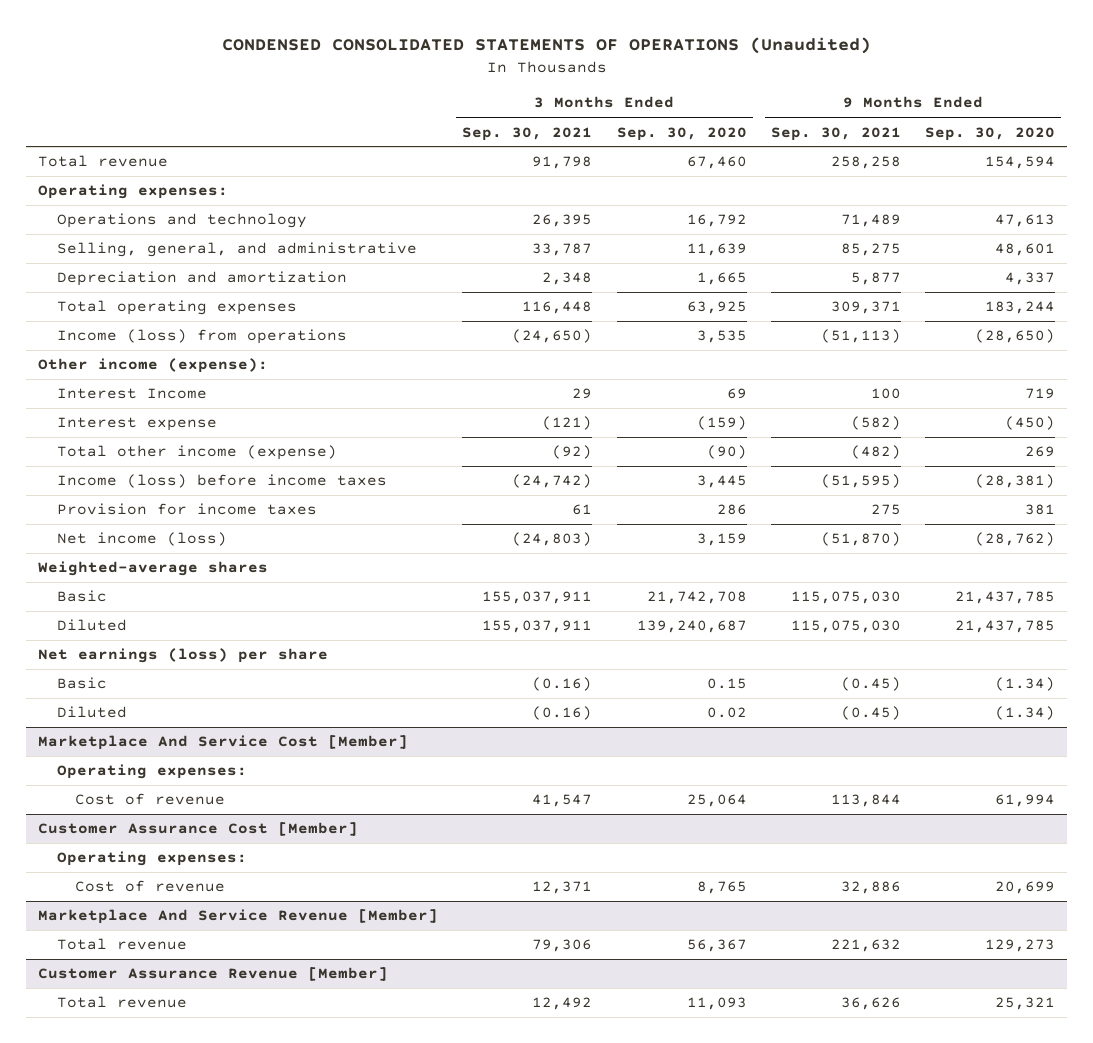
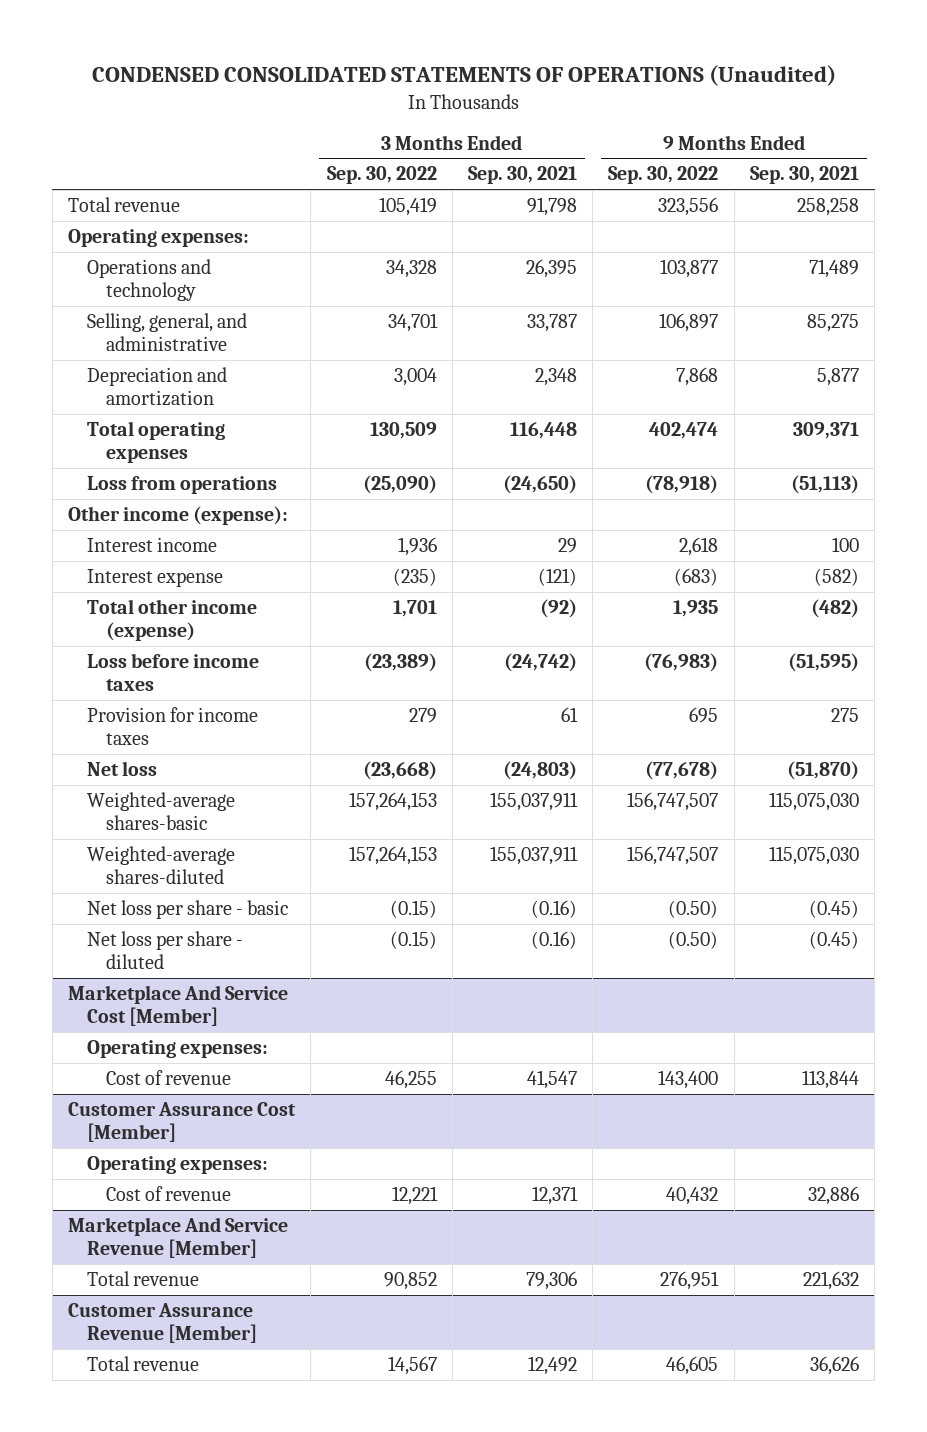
[616,126,747,141] Sep. 30, 2020 -> none
[925,126,1056,141] Sep. 30, 2020 -> none
none -> [326,166,437,185] Sep. 30, 2022
none -> [608,166,719,185] Sep. 30, 2022
[56,329,347,345] Income (loss) from operations -> [87,475,278,494] Loss from operations
[56,388,207,400] Interest Income -> [87,536,218,552] Interest income
[56,474,387,489] Income (loss) before income taxes -> [87,652,260,691] Loss before income taxes
[37,561,268,577] Weighted-average shares -> none
[37,648,328,664] Net earnings (loss) per share -> none
[56,532,227,547] Net income (loss) -> [87,760,158,776] Net loss
[56,590,107,603] Basic -> [87,791,236,830] Weighted-average shares-basic
[56,619,127,632] Diluted -> [87,845,236,884] Weighted-average shares-diluted
[56,677,107,690] Basic -> [87,899,289,919] Net loss per share - basic
[56,706,127,719] Diluted -> [87,930,244,969] Net loss per share - diluted

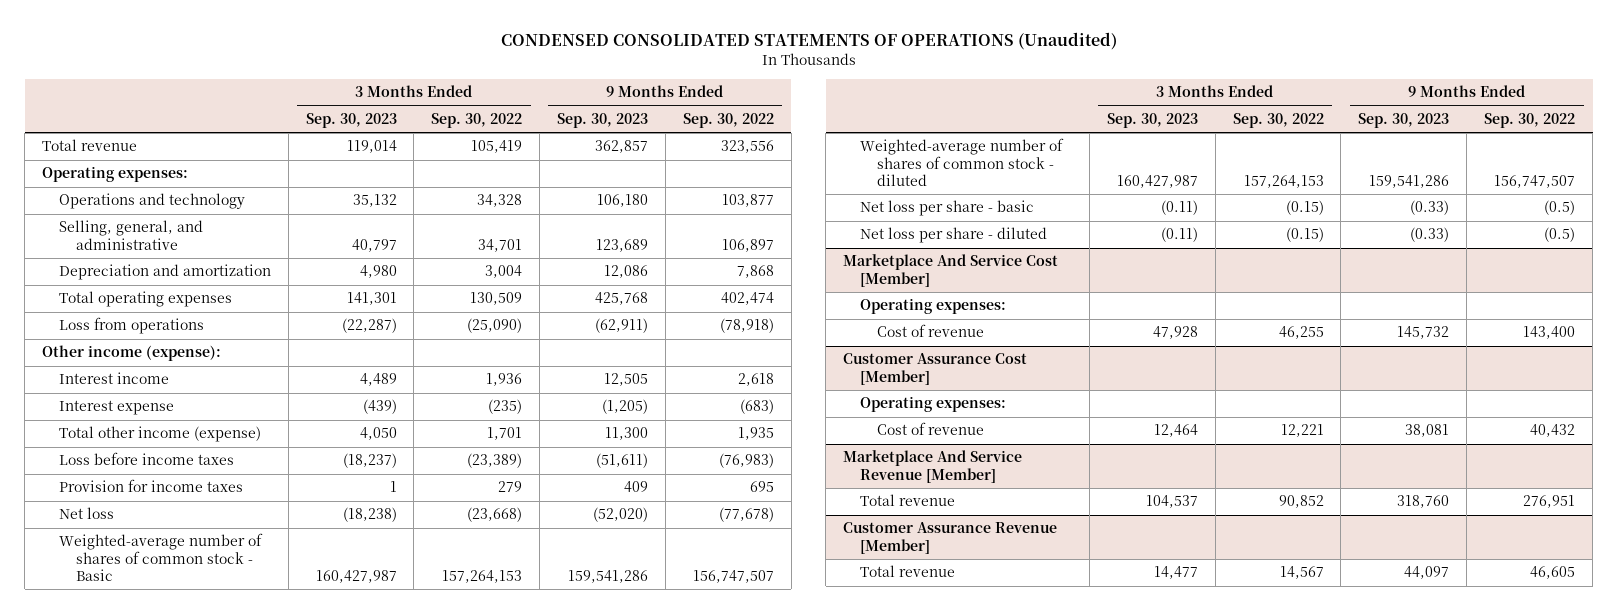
[468,166,578,185] Sep. 30, 2021 -> none
[749,166,859,185] Sep. 30, 2021 -> none
none -> [305,112,397,128] Sep. 30, 2023
none -> [557,112,649,128] Sep. 30, 2023
[87,791,236,830] Weighted-average shares-basic -> [58,533,263,581] Weighted-average number of shares of common stock - Basic
[87,845,236,884] Weighted-average shares-diluted -> [860,138,1065,186] Weighted-average number of shares of common stock - diluted
[668,899,719,918] (0.50) -> [1544,200,1576,216] (0.5)
[668,930,719,949] (0.50) -> [1544,227,1576,243] (0.5)

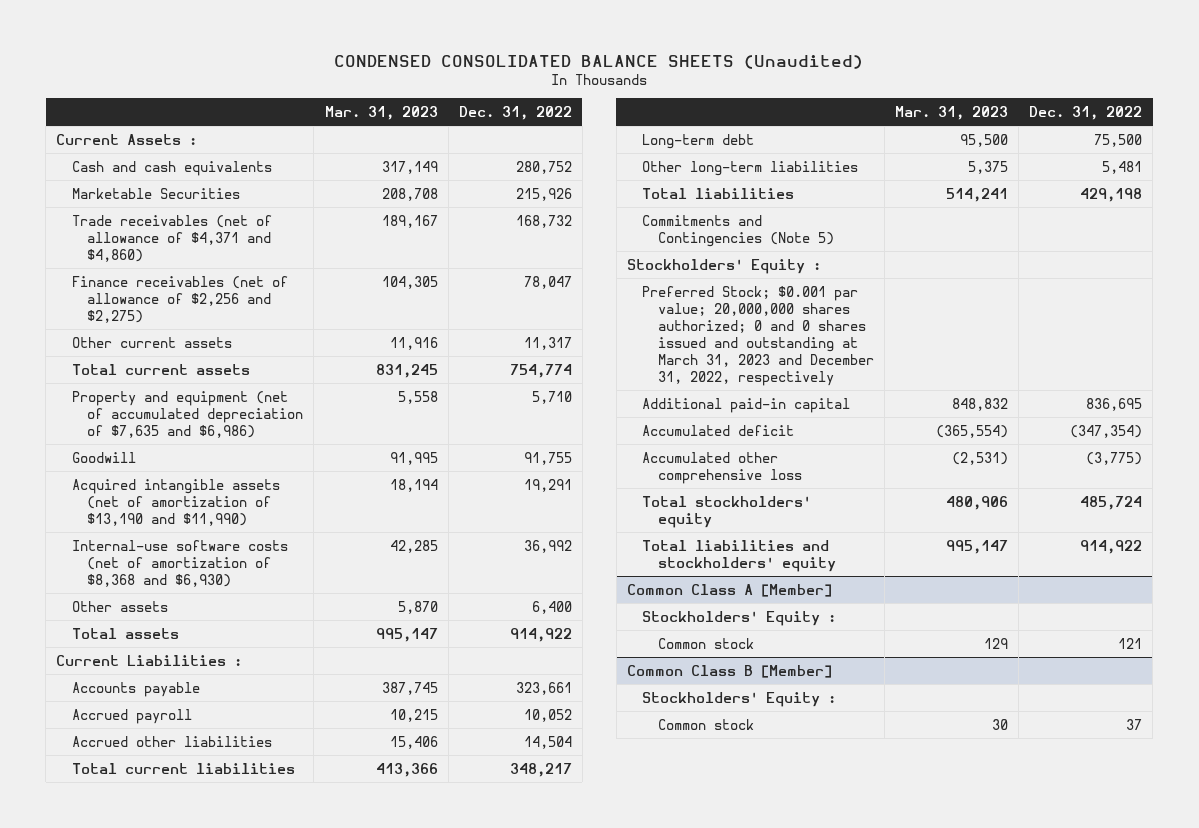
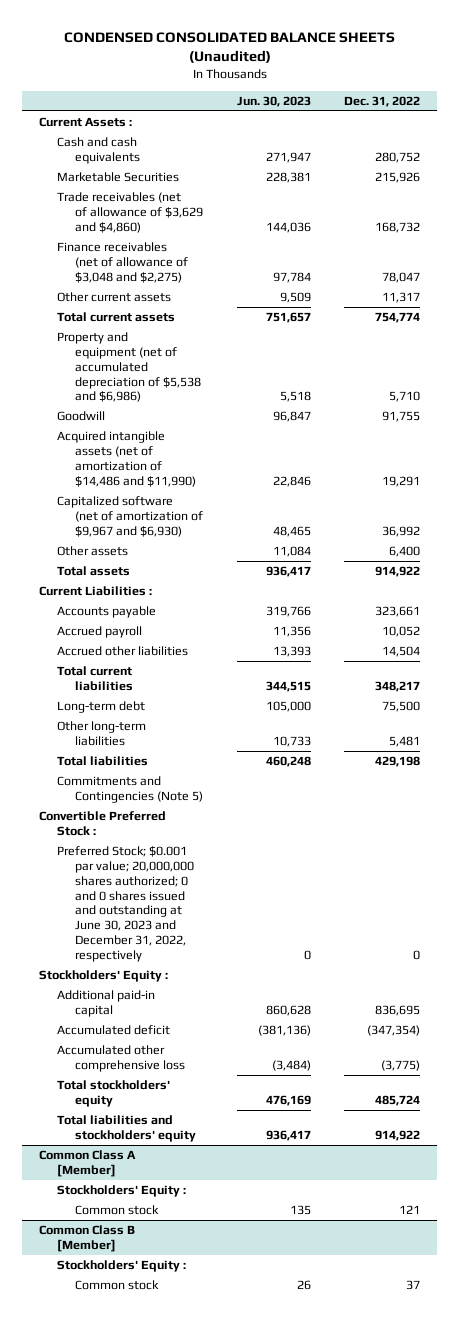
[324,106,438,121] Mar. 31, 2023 -> none
none -> [236,95,311,107] Jun. 30, 2023
[71,214,272,262] Trade receivables (net of allowance of $4,371 and $4,860) -> [57,192,203,233] Trade receivables (net of allowance of $3,629 and $4,860)
[71,275,288,323] Finance receivables (net of allowance of $2,256 and $2,275) -> [57,242,188,283] Finance receivables (net of allowance of $3,048 and $2,275)
[71,390,304,438] Property and equipment (net of accumulated depreciation of $7,635 and $6,986) -> [57,332,201,403] Property and equipment (net of accumulated depreciation of $5,538 and $6,986)
[71,478,280,526] Acquired intangible assets (net of amortization of $13,190 and $11,990) -> [57,431,196,487] Acquired intangible assets (net of amortization of $14,486 and $11,990)
[71,539,288,587] Internal-use software costs (net of amortization of $8,368 and $6,930) -> [57,496,203,537] Capitalized software (net of amortization of $9,967 and $6,930)
none -> [39,811,167,836] Convertible Preferred Stock :
none -> [57,846,194,963] Preferred Stock; $0.001 par value; 20,000,000 shares authorized; 0 and 0 shares issued and outstanding at June 30, 2023 and December 31, 2022, respectively
[642,285,874,386] Preferred Stock; $0.001 par value; 20,000,000 shares authorized; 0 and 0 shares issued and outstanding at March 31, 2023 and December 31, 2022, respectively -> none

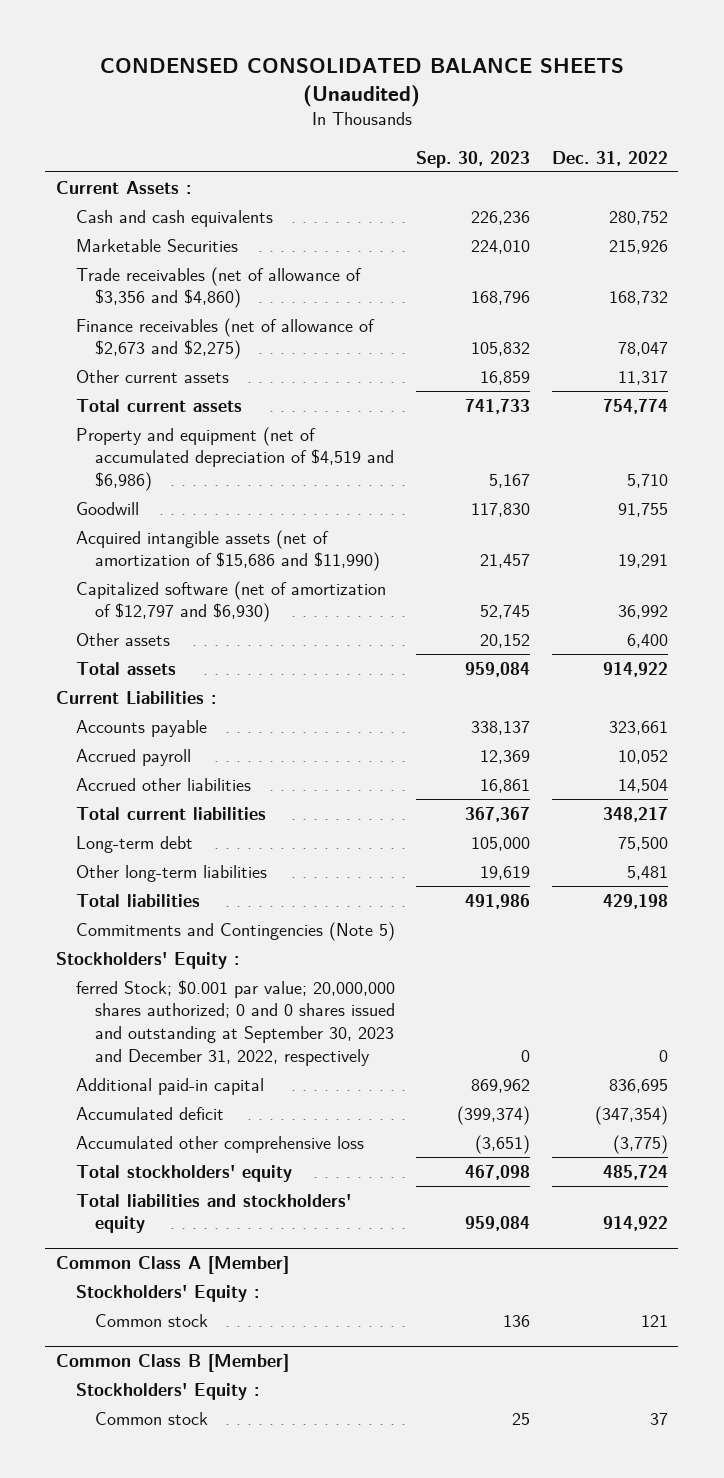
[236,95,311,107] Jun. 30, 2023 -> none
none -> [416,150,531,168] Sep. 30, 2023
[57,192,203,233] Trade receivables (net of allowance of $3,629 and $4,860) -> [75,266,362,309] Trade receivables (net of allowance of $3,356 and $4,860)
[57,242,188,283] Finance receivables (net of allowance of $3,048 and $2,275) -> [75,317,375,360] Finance receivables (net of allowance of $2,673 and $2,275)
[57,332,201,403] Property and equipment (net of accumulated depreciation of $5,538 and $6,986) -> [75,426,395,491] Property and equipment (net of accumulated depreciation of $4,519 and $6,986)
[57,431,196,487] Acquired intangible assets (net of amortization of $14,486 and $11,990) -> [75,529,381,572] Acquired intangible assets (net of amortization of $15,686 and $11,990)
[57,496,203,537] Capitalized software (net of amortization of $9,967 and $6,930) -> [75,580,386,623] Capitalized software (net of amortization of $12,797 and $6,930)
[39,811,167,836] Convertible Preferred Stock : -> none
[57,846,194,963] Preferred Stock; $0.001 par value; 20,000,000 shares authorized; 0 and 0 shares issued and outstanding at June 30, 2023 and December 31, 2022, respectively -> none
none -> [75,979,396,1066] ferred Stock; $0.001 par value; 20,000,000 shares authorized; 0 and 0 shares issued and outstanding at September 30, 2023 and December 31, 2022, respectively

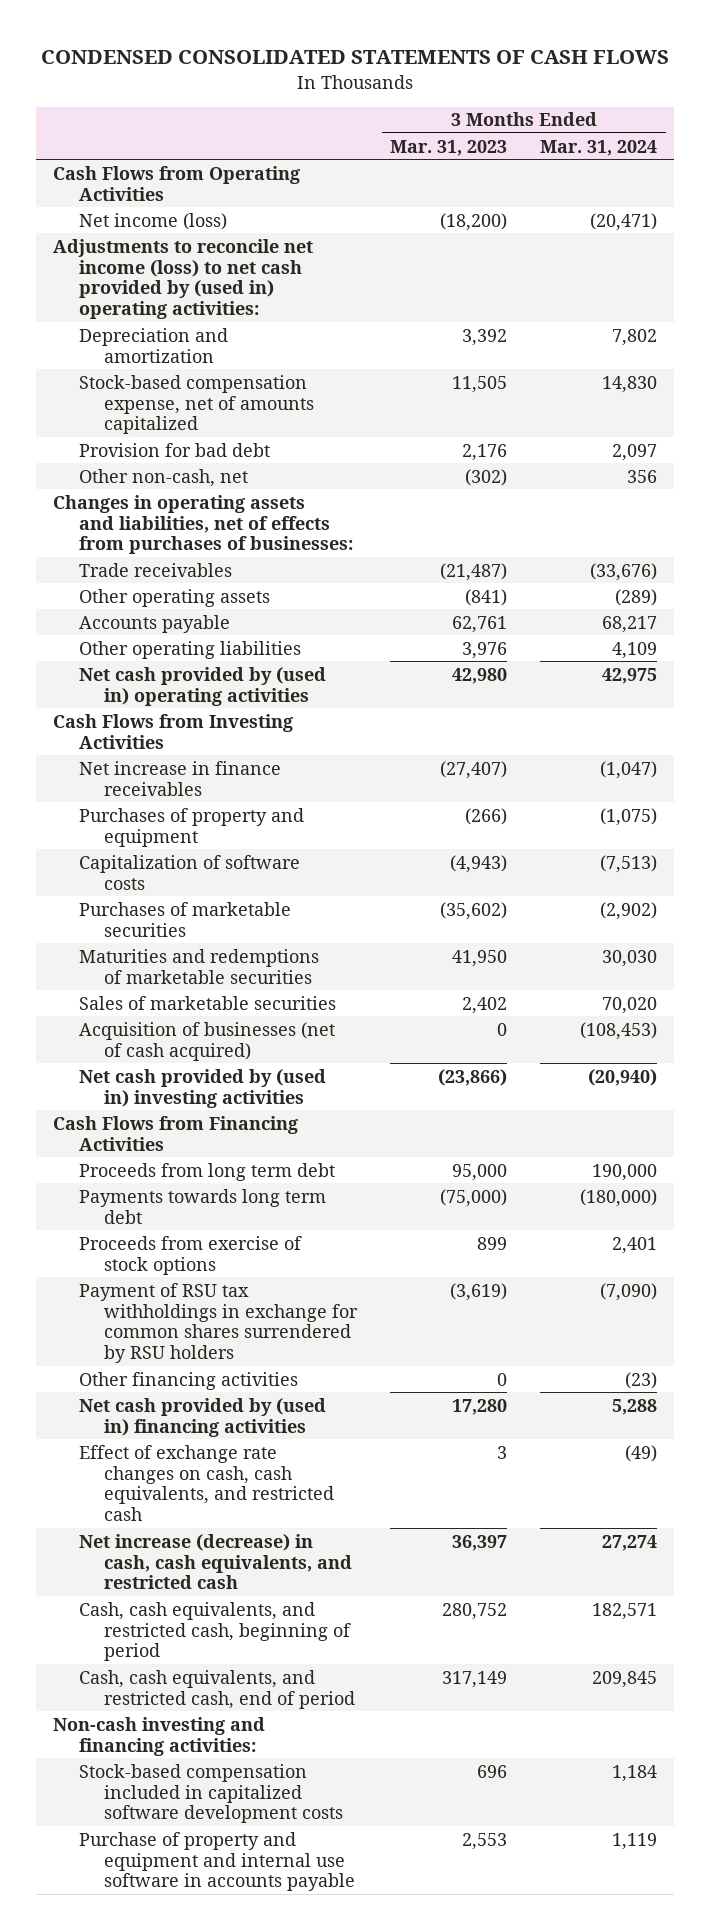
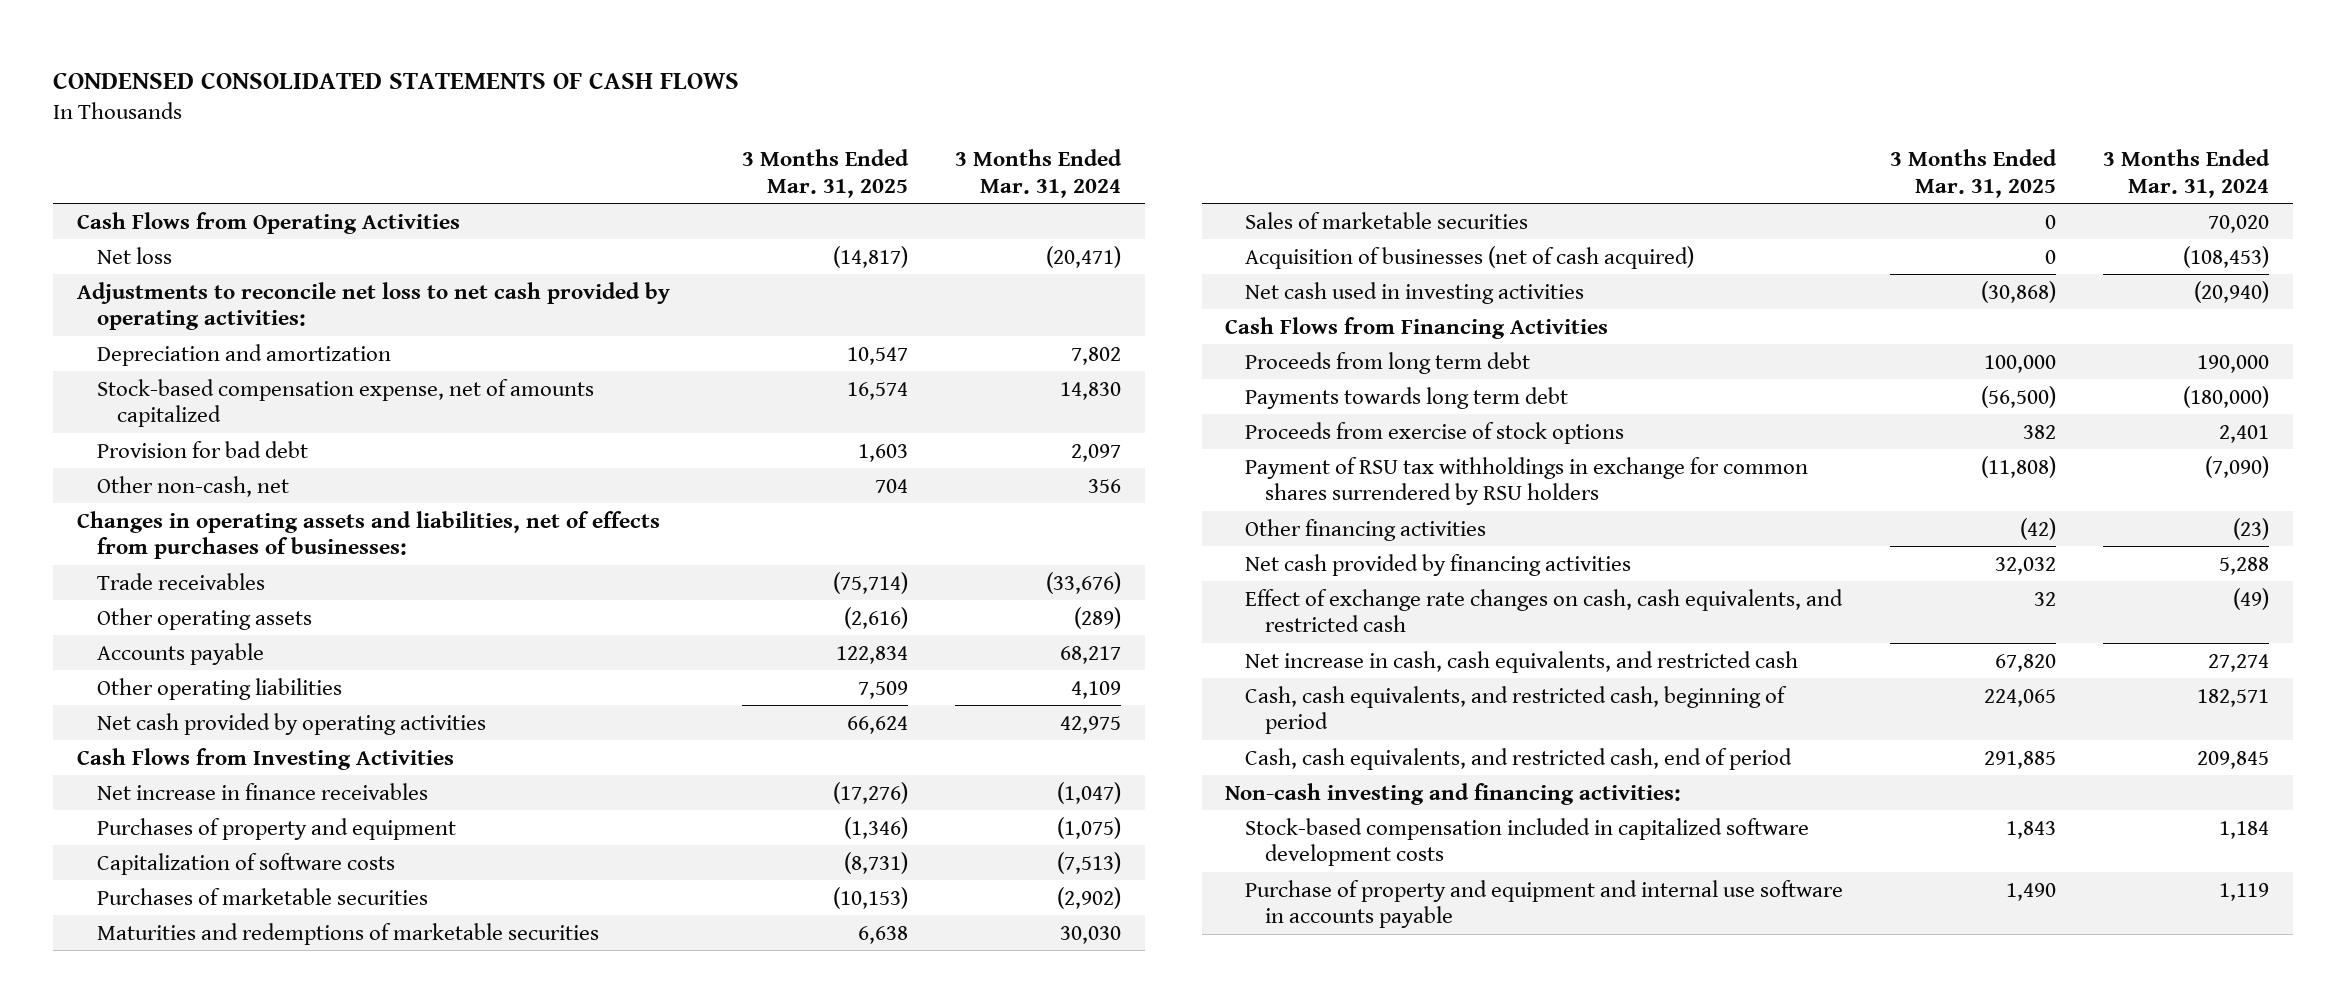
[390,139,508,156] Mar. 31, 2023 -> none
none -> [742,149,910,198] 3 Months Ended Mar. 31, 2025
[78,212,227,230] Net income (loss) -> [96,246,172,264] Net loss
[52,238,313,320] Adjustments to reconcile net income (loss) to net cash provided by (used in) operating activities: -> [77,281,671,331] Adjustments to reconcile net loss to net cash provided by operating activities:
[78,666,326,706] Net cash provided by (used in) operating activities -> [96,712,486,735] Net cash provided by operating activities
[78,1068,326,1108] Net cash provided by (used in) investing activities -> [1244,281,1584,304] Net cash used in investing activities
[78,1397,326,1437] Net cash provided by (used in) financing activities -> [1244,553,1631,576] Net cash provided by financing activities
[78,1533,353,1590] Net increase (decrease) in cash, cash equivalents, and restricted cash -> [1244,650,1798,673] Net increase in cash, cash equivalents, and restricted cash

